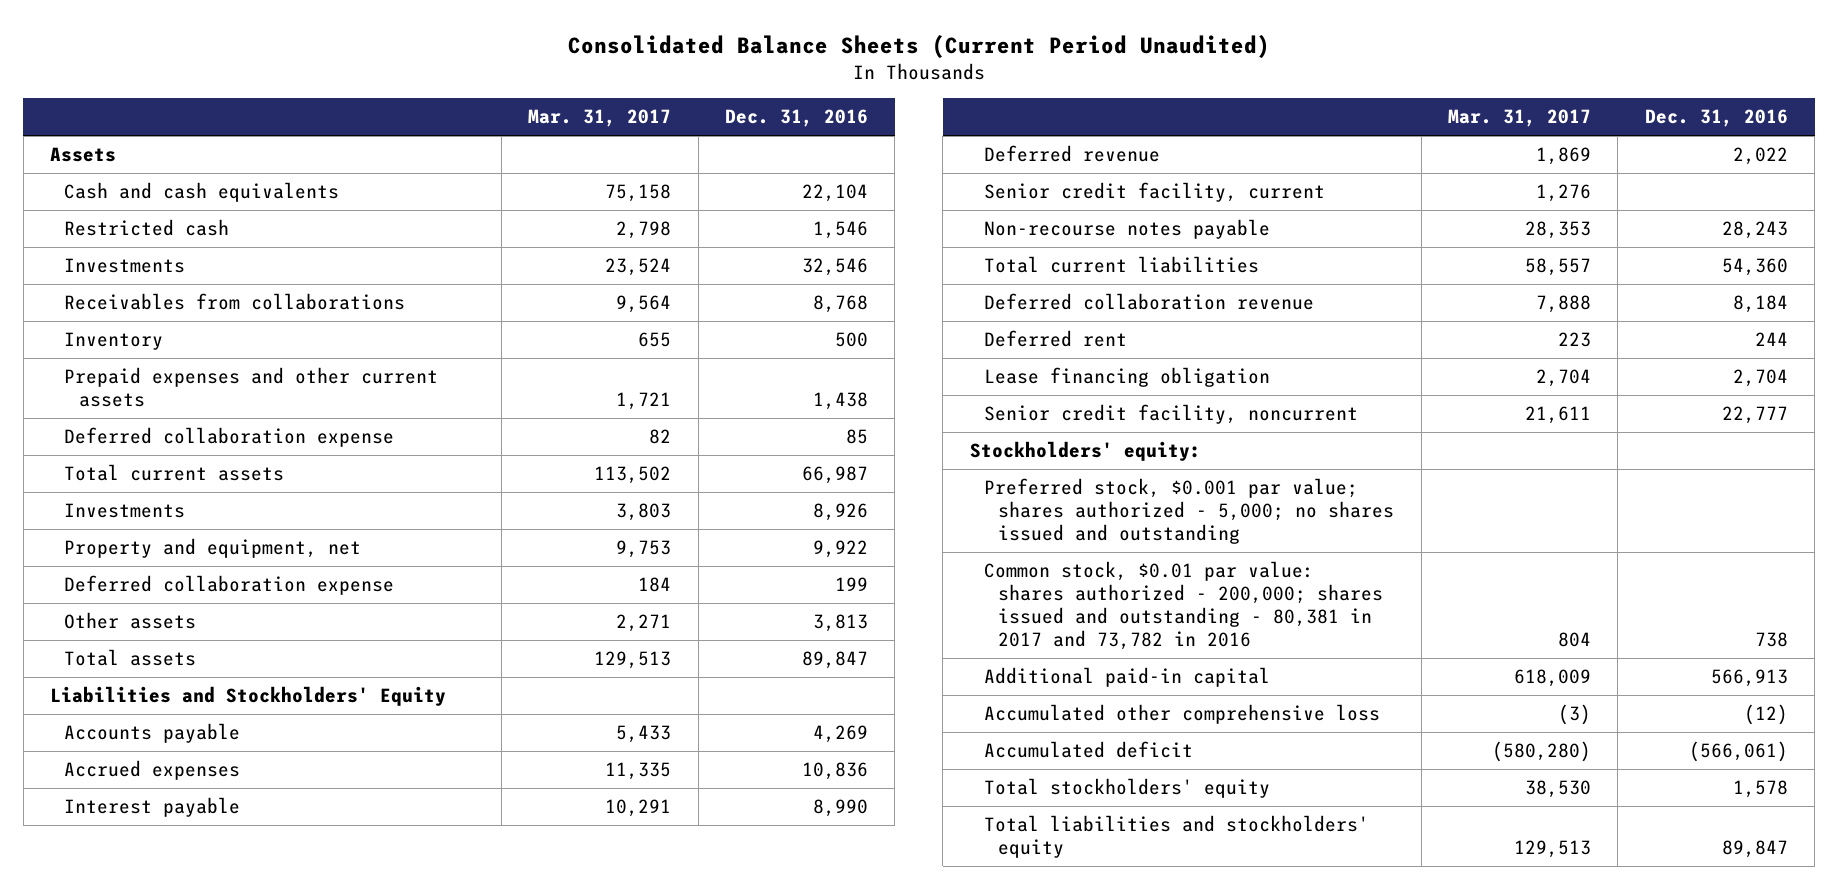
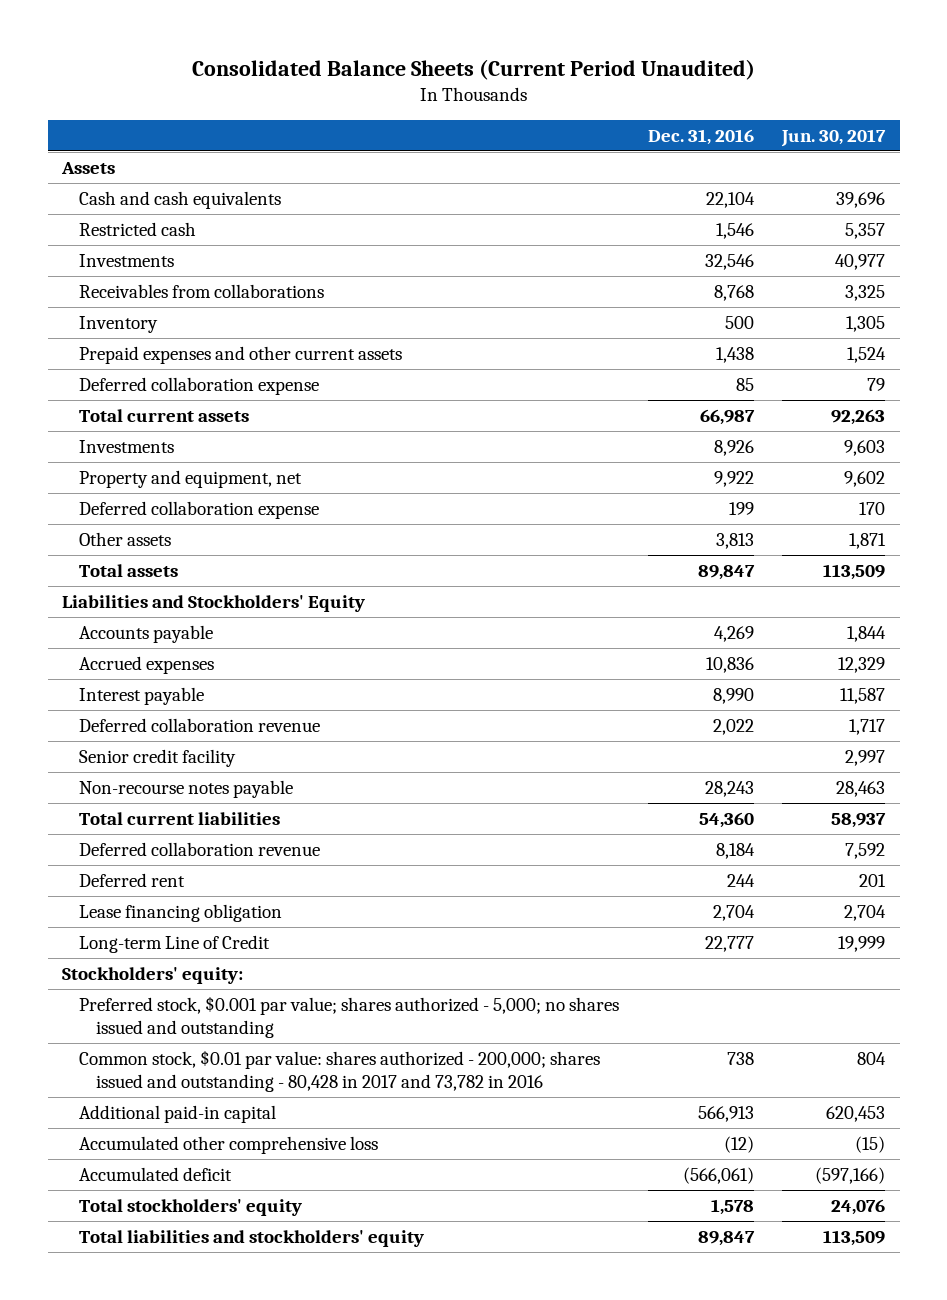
[528,109,672,128] Mar. 31, 2017 -> none
none -> [781,128,887,147] Jun. 30, 2017
[984,145,1161,163] Deferred revenue -> [78,717,320,732] Deferred collaboration revenue
[984,182,1326,203] Senior credit facility, current -> [78,748,236,767] Senior credit facility
[984,404,1359,425] Senior credit facility, noncurrent -> [78,934,270,953] Long-term Line of Credit
[984,561,1384,650] Common stock, $0.01 par value: shares authorized - 200,000; shares issued and outstanding - 80,381 in 2017 and 73,782 in 2016 -> [78,1049,600,1092] Common stock, $0.01 par value: shares authorized - 200,000; shares issued and outstanding - 80,428 in 2017 and 73,782 in 2016

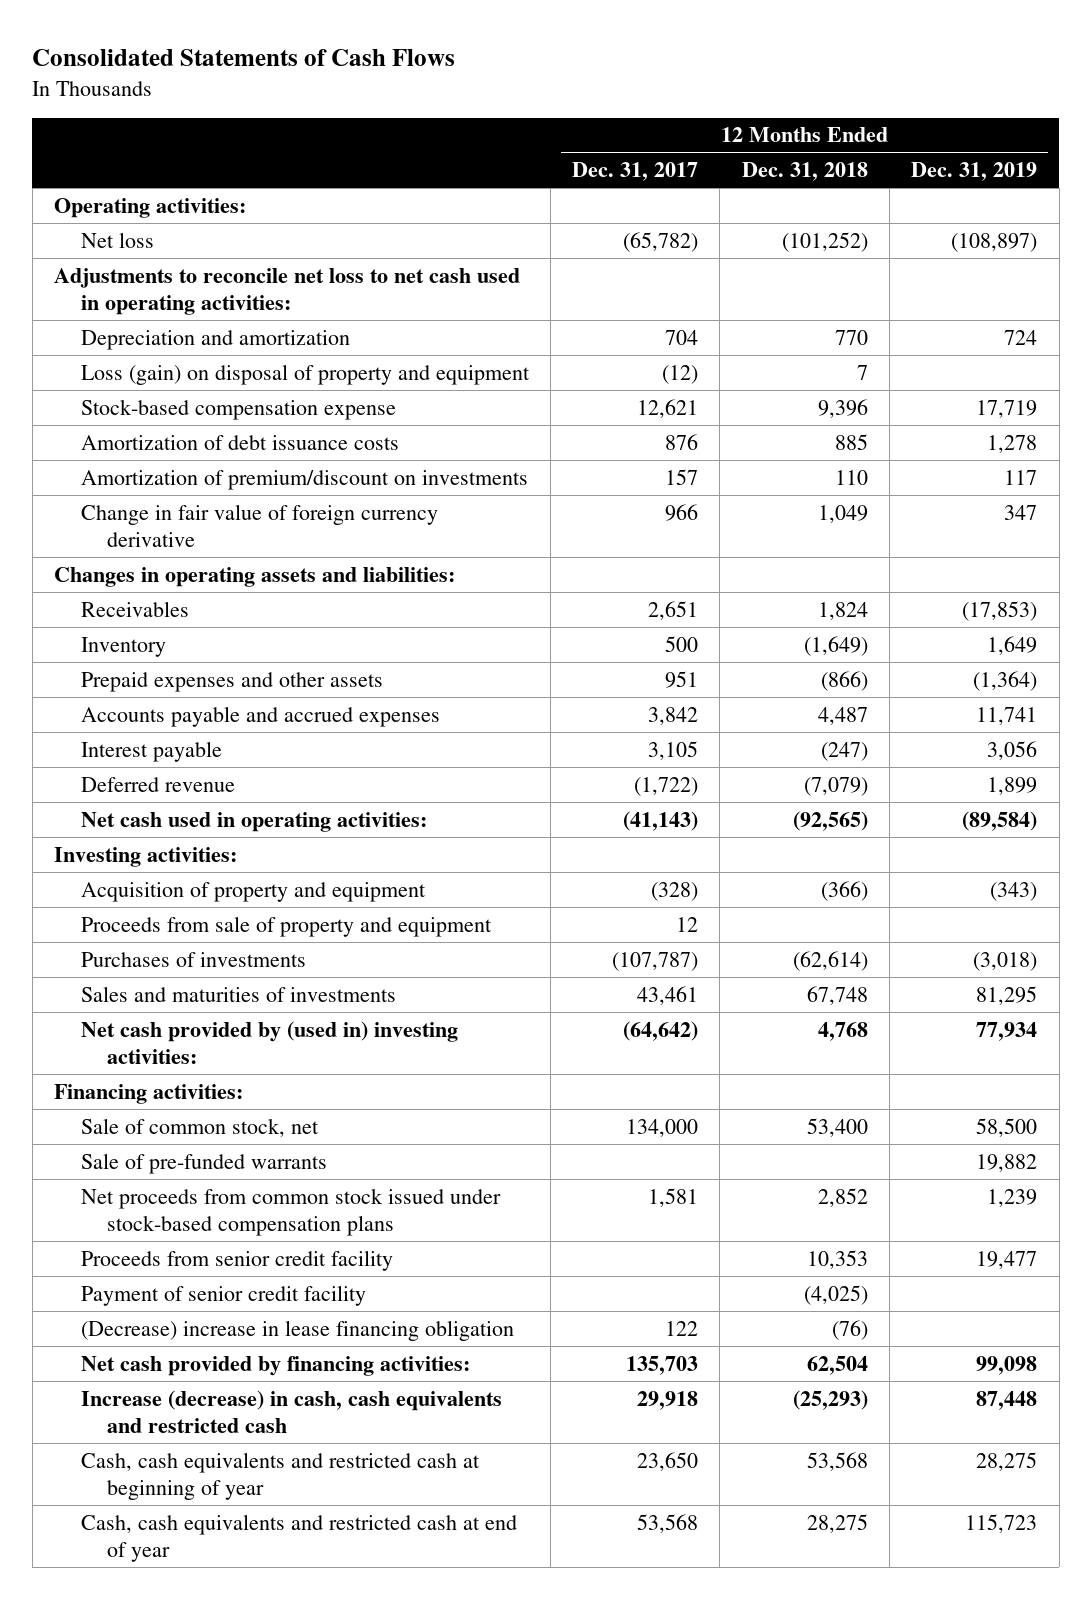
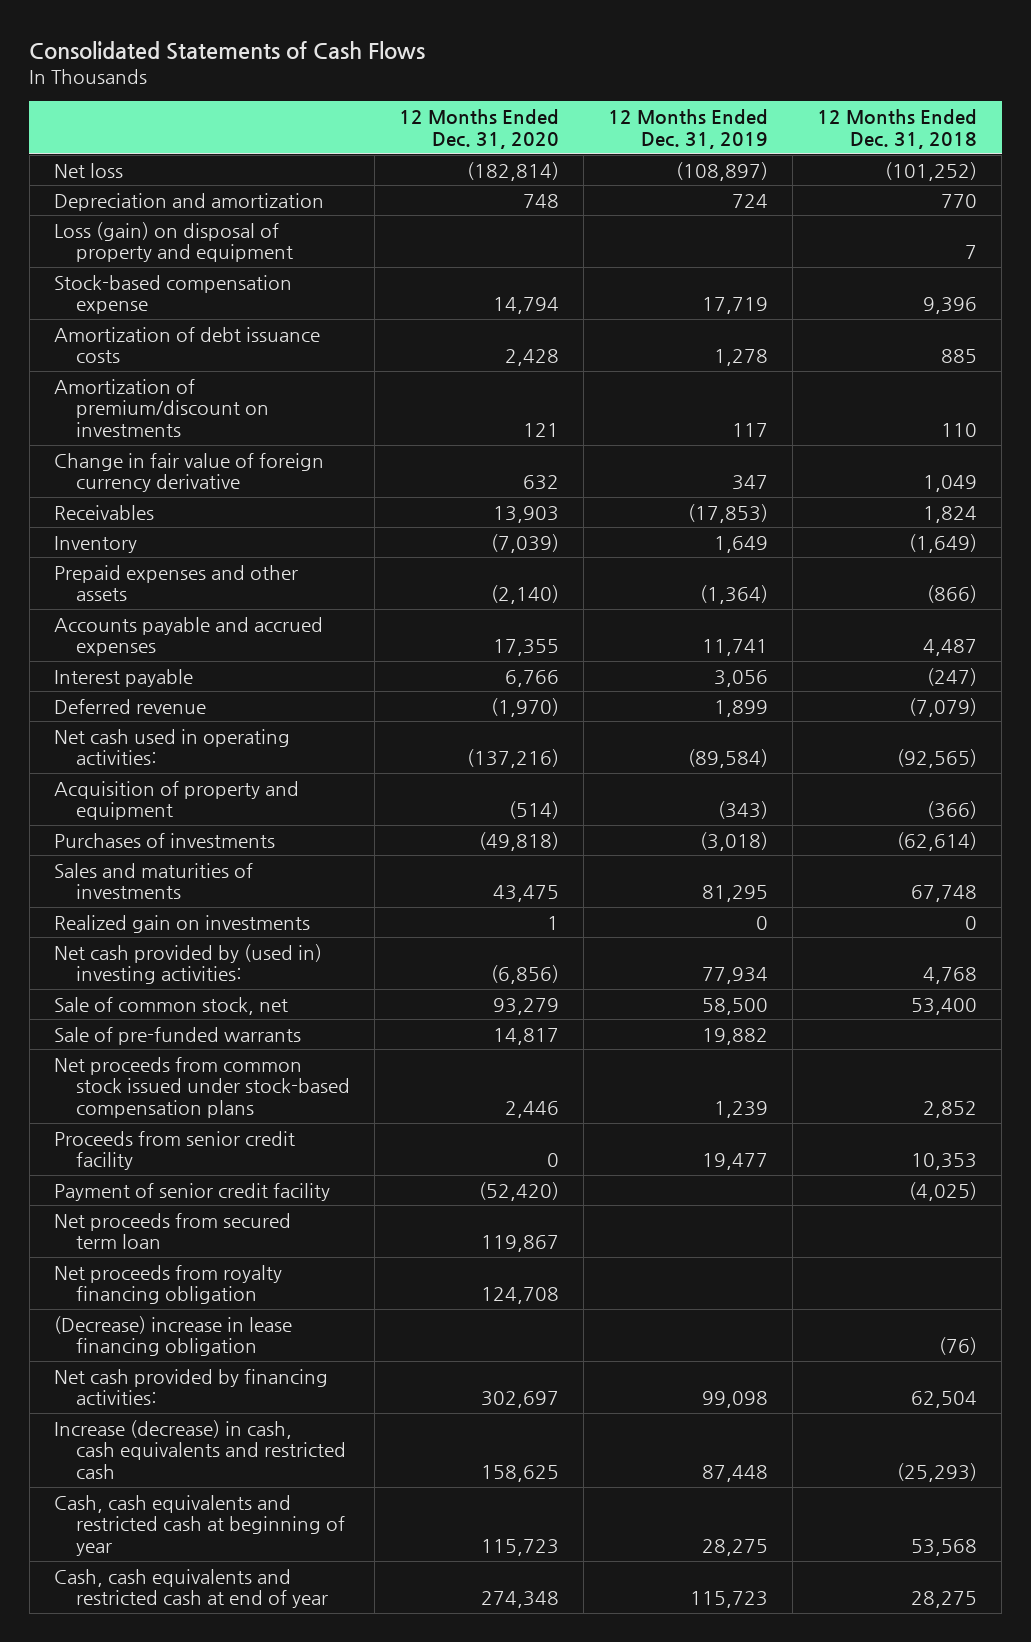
[572,161,699,181] Dec. 31, 2017 -> none
none -> [398,108,559,149] 12 Months Ended Dec. 31, 2020
[53,197,246,218] Operating activities: -> none
[53,267,520,316] Adjustments to reconcile net loss to net cash used in operating activities: -> none
[53,566,455,587] Changes in operating assets and liabilities: -> none
[53,846,237,867] Investing activities: -> none
[80,915,492,937] Proceeds from sale of property and equipment -> none
none -> [53,914,310,933] Realized gain on investments
[53,1083,243,1104] Financing activities: -> none
none -> [53,1212,291,1250] Net proceeds from secured term loan
none -> [53,1264,282,1305] Net proceeds from royalty financing obligation

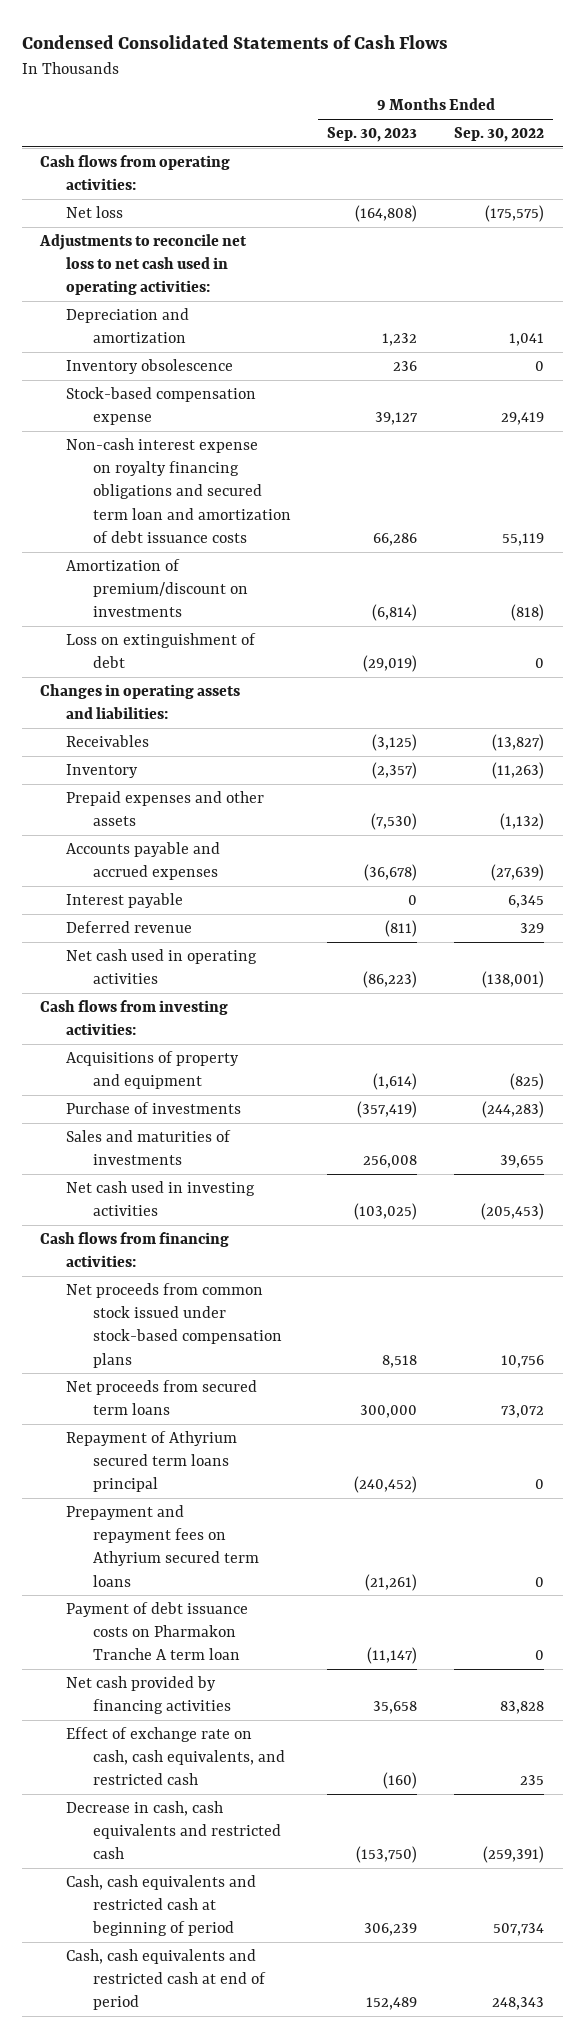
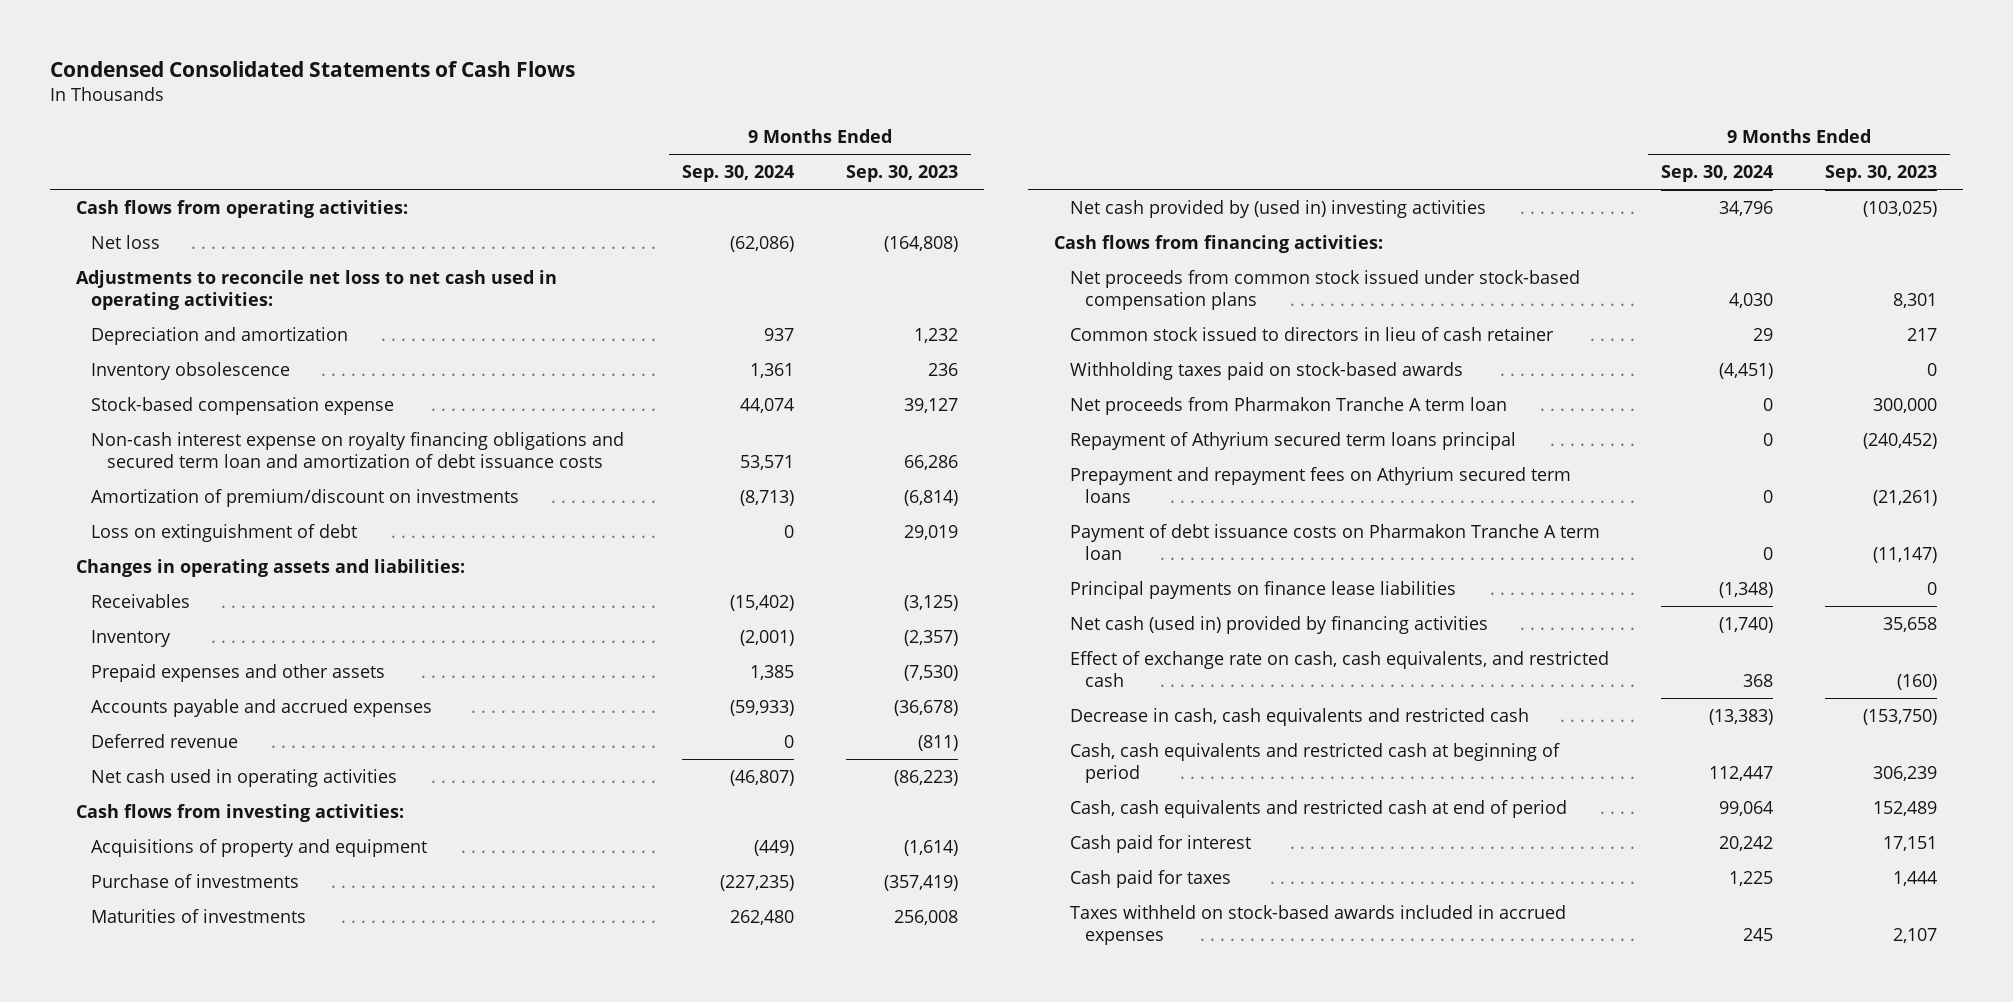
[454,127,545,143] Sep. 30, 2022 -> none
none -> [682,165,795,183] Sep. 30, 2024
[363,655,418,673] (29,019) -> [904,524,959,540] 29,019
[66,892,184,908] Interest payable -> none
[66,1129,232,1166] Sales and maturities of investments -> [91,908,307,923] Maturities of investments
[66,1180,256,1217] Net cash used in investing activities -> [1069,199,1486,218] Net cash provided by (used in) investing activities
[382,1354,418,1368] 8,518 -> [1892,292,1937,308] 8,301
none -> [1069,326,1554,341] Common stock issued to directors in lieu of cash retainer
none -> [1069,361,1463,380] Withholding taxes paid on stock-based awards
[66,1379,258,1416] Net proceeds from secured term loans -> [1069,396,1507,415] Net proceeds from Pharmakon Tranche A term loan
none -> [1069,580,1456,599] Principal payments on finance lease liabilities
[66,1675,231,1715] Net cash provided by financing activities -> [1069,615,1488,634] Net cash (used in) provided by financing activities
none -> [1069,834,1251,853] Cash paid for interest
none -> [1069,869,1231,888] Cash paid for taxes
none -> [1069,904,1566,945] Taxes withheld on stock-based awards included in accrued expenses

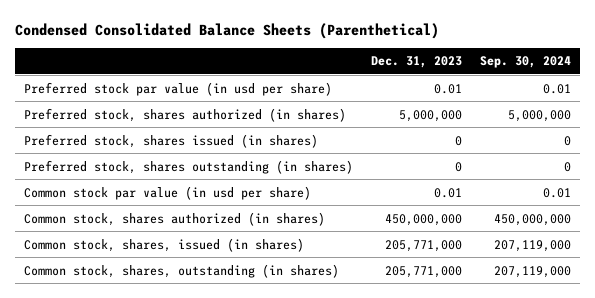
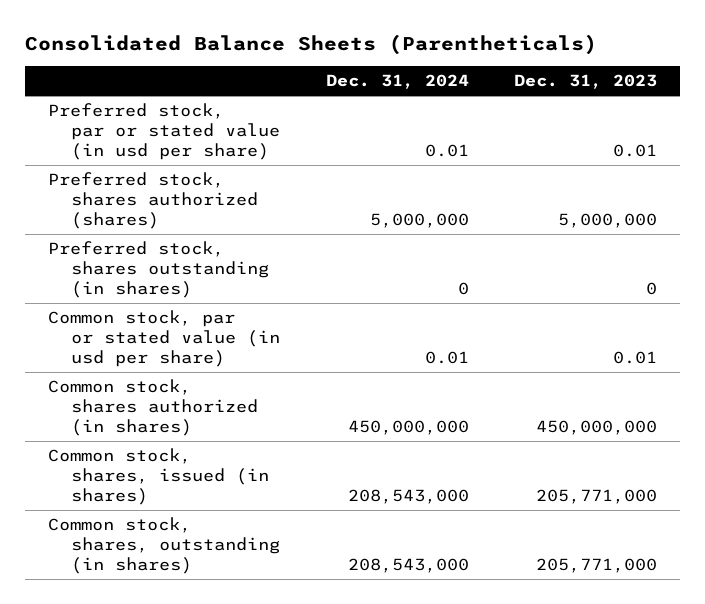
[15,22,440,39] Condensed Consolidated Balance Sheets (Parenthetical) -> [25,33,598,55] Consolidated Balance Sheets (Parentheticals)
[480,56,572,69] Sep. 30, 2024 -> none
none -> [325,74,469,90] Dec. 31, 2024
[24,133,319,148] Preferred stock, shares issued (in shares) -> none
[24,81,333,96] Preferred stock par value (in usd per share) -> [47,103,281,161] Preferred stock, par or stated value (in usd per share)
[24,107,347,122] Preferred stock, shares authorized (in shares) -> [47,172,259,230] Preferred stock, shares authorized (shares)
[24,185,312,200] Common stock par value (in usd per share) -> [47,310,281,368] Common stock, par or stated value (in usd per share)

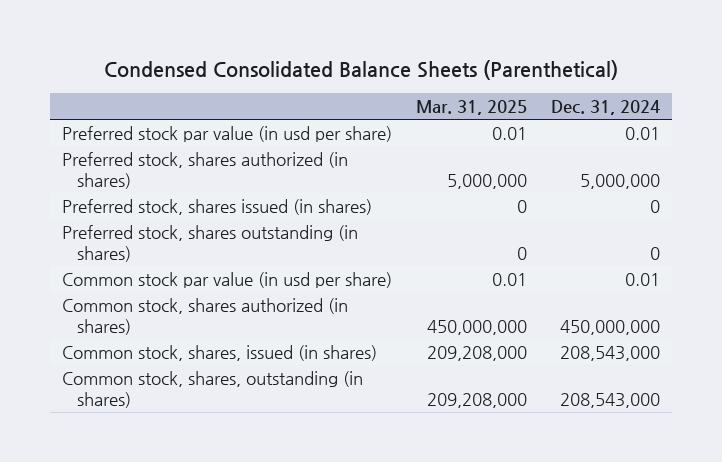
[25,33,598,55] Consolidated Balance Sheets (Parentheticals) -> [104,60,619,81] Condensed Consolidated Balance Sheets (Parenthetical)
[514,74,658,90] Dec. 31, 2023 -> none
none -> [416,100,528,116] Mar. 31, 2025
[47,103,281,161] Preferred stock, par or stated value (in usd per share) -> [62,125,393,142] Preferred stock par value (in usd per share)
[47,172,259,230] Preferred stock, shares authorized (shares) -> [62,151,349,189] Preferred stock, shares authorized (in shares)
none -> [62,198,373,215] Preferred stock, shares issued (in shares)
[47,310,281,368] Common stock, par or stated value (in usd per share) -> [62,271,393,288] Common stock par value (in usd per share)

